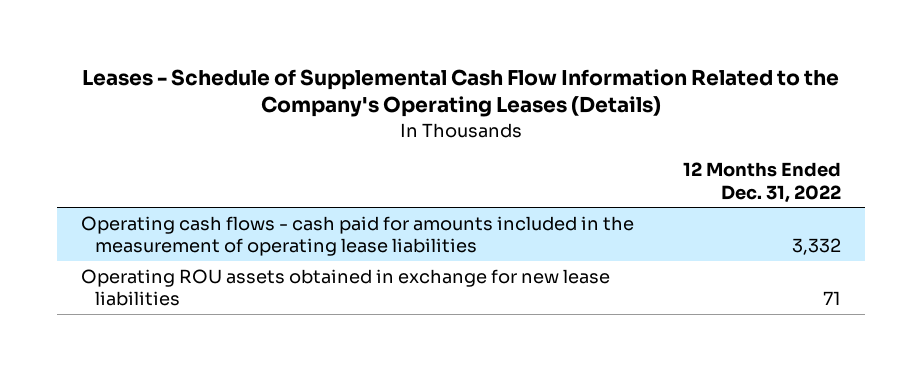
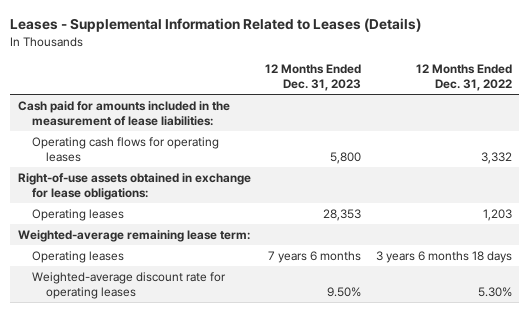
[82,68,840,118] Leases - Schedule of Supplemental Cash Flow Information Related to the Company's Operating Leases (Details) -> [10,18,422,33] Leases - Supplemental Information Related to Leases (Details)
none -> [265,63,362,91] 12 Months Ended Dec. 31, 2023
[81,268,611,307] Operating ROU assets obtained in exchange for new lease liabilities -> none
none -> [17,100,230,127] Cash paid for amounts included in the measurement of lease liabilities:
[81,215,635,257] Operating cash flows - cash paid for amounts included in the measurement of operating lease liabilities -> [31,136,219,163] Operating cash flows for operating leases
none -> [17,172,251,201] Right-of-use assets obtained in exchange for lease obligations:
none -> [31,208,124,221] Operating leases
none -> [17,229,250,242] Weighted-average remaining lease term:
none -> [31,250,124,263] Operating leases
none -> [31,271,226,300] Weighted-average discount rate for operating leases

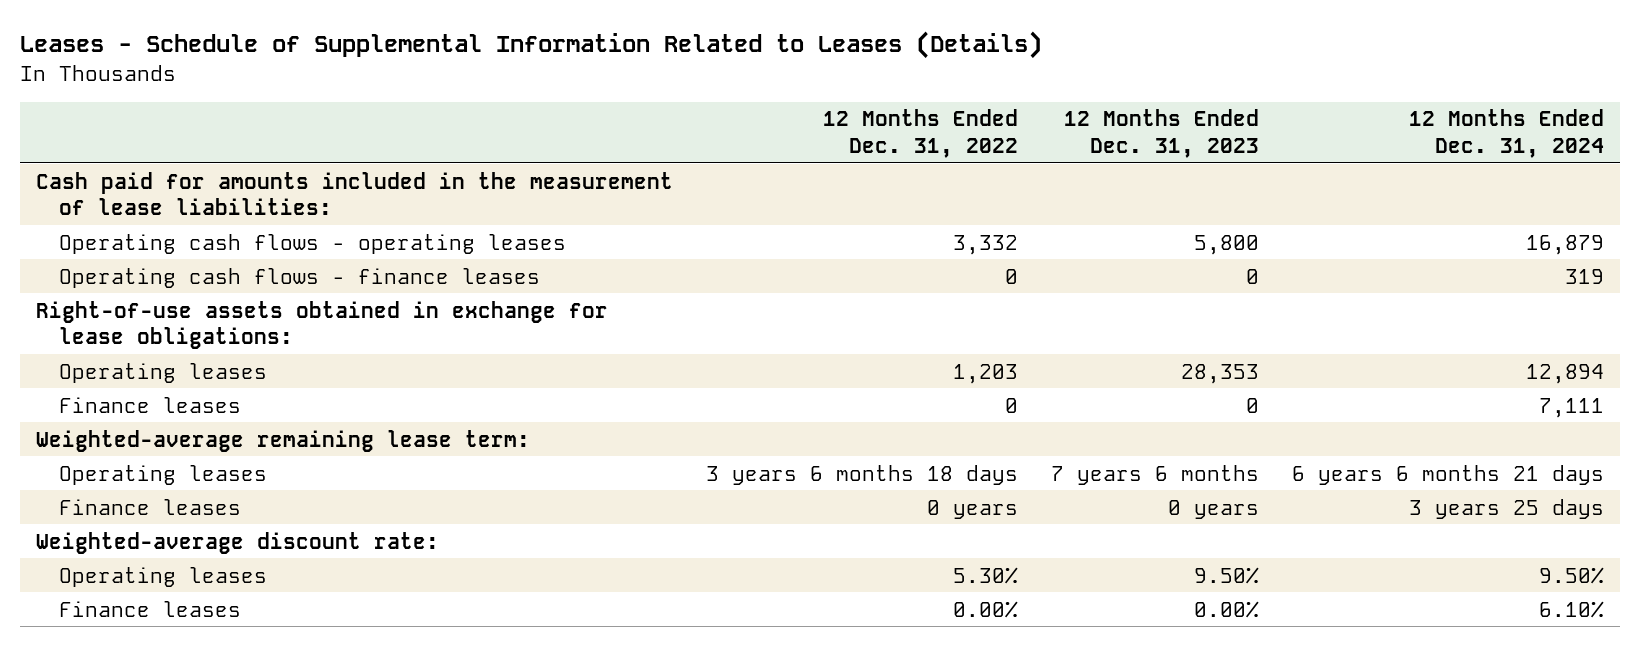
[10,18,422,33] Leases - Supplemental Information Related to Leases (Details) -> [19,31,1042,60] Leases - Schedule of Supplemental Information Related to Leases (Details)
none -> [1408,109,1604,158] 12 Months Ended Dec. 31, 2024
[31,136,219,163] Operating cash flows for operating leases -> [59,233,567,254] Operating cash flows - operating leases
none -> [59,267,541,288] Operating cash flows - finance leases
none -> [59,396,242,413] Finance leases
none -> [59,498,242,515] Finance leases
none -> [36,531,440,554] Weighted-average discount rate:
[31,271,226,300] Weighted-average discount rate for operating leases -> [59,566,268,587] Operating leases
none -> [59,600,242,617] Finance leases

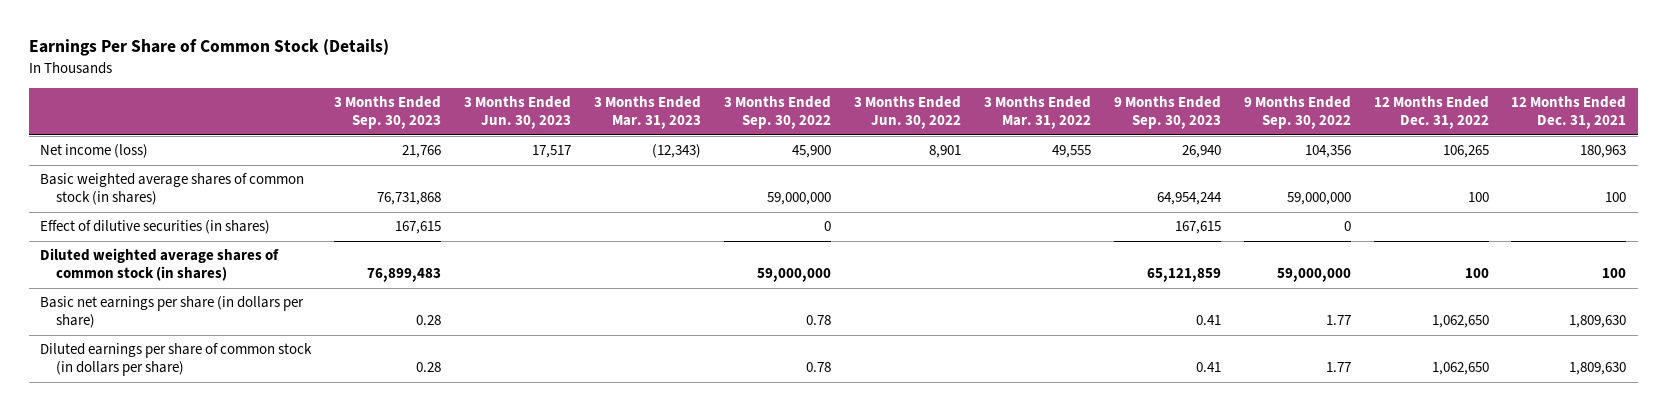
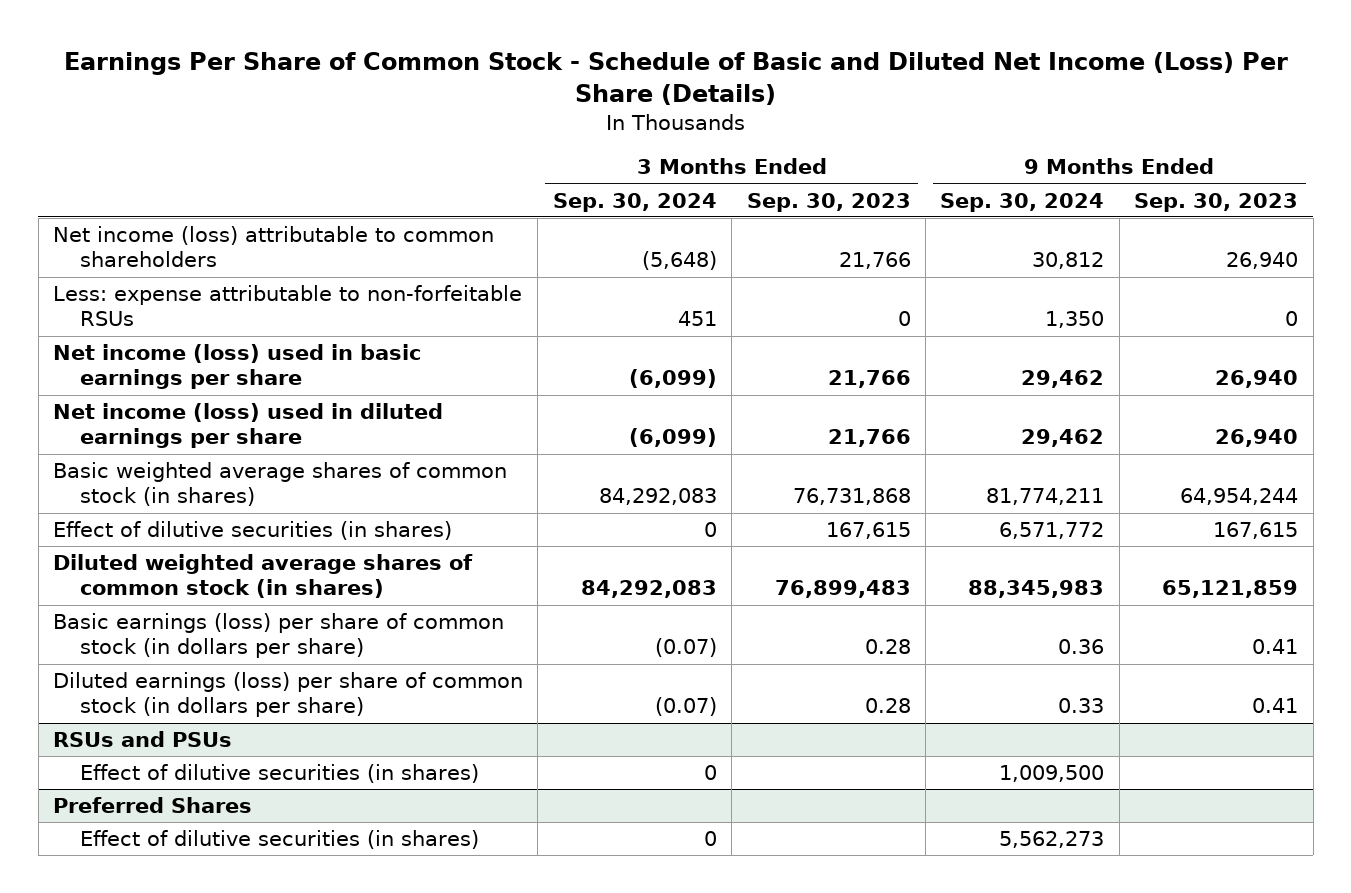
[29,39,390,57] Earnings Per Share of Common Stock (Details) -> [63,51,1288,105] Earnings Per Share of Common Stock - Schedule of Basic and Diluted Net Income (Loss) Per Share (Details)
[464,96,572,130] 3 Months Ended Jun. 30, 2023 -> none
[594,96,702,130] 3 Months Ended Mar. 31, 2023 -> none
[724,96,832,130] 3 Months Ended Sep. 30, 2022 -> none
[853,96,961,130] 3 Months Ended Jun. 30, 2022 -> none
[983,96,1091,130] 3 Months Ended Mar. 31, 2022 -> none
[1243,96,1351,130] 9 Months Ended Sep. 30, 2022 -> none
[1373,96,1489,130] 12 Months Ended Dec. 31, 2022 -> none
[1511,96,1627,130] 12 Months Ended Dec. 31, 2021 -> none
none -> [552,192,717,212] Sep. 30, 2024
none -> [940,192,1105,212] Sep. 30, 2024
[40,144,149,159] Net income (loss) -> [52,226,494,268] Net income (loss) attributable to common shareholders
none -> [52,285,522,327] Less: expense attributable to non-forfeitable RSUs
none -> [52,344,421,390] Net income (loss) used in basic earnings per share
none -> [52,403,443,449] Net income (loss) used in diluted earnings per share
[40,296,305,329] Basic net earnings per share (in dollars per share) -> [52,613,504,659] Basic earnings (loss) per share of common stock (in dollars per share)
[40,343,313,377] Diluted earnings per share of common stock (in dollars per share) -> [52,672,523,718] Diluted earnings (loss) per share of common stock (in dollars per share)
none -> [52,731,232,748] RSUs and PSUs
none -> [80,764,480,784] Effect of dilutive securities (in shares)
none -> [52,797,252,814] Preferred Shares
none -> [80,830,480,850] Effect of dilutive securities (in shares)

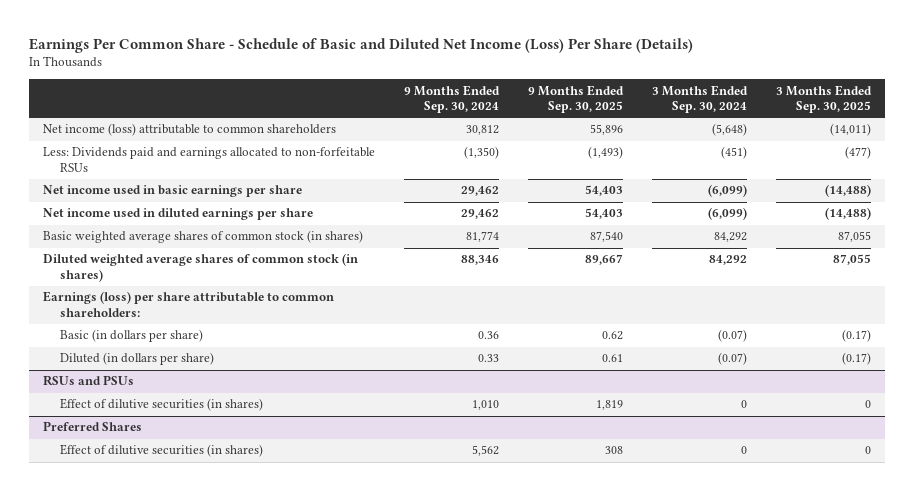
[63,51,1288,105] Earnings Per Share of Common Stock - Schedule of Basic and Diluted Net Income (Loss) Per Share (Details) -> [28,37,693,53] Earnings Per Common Share - Schedule of Basic and Diluted Net Income (Loss) Per Share (Details)
[746,192,911,212] Sep. 30, 2023 -> none
[1134,192,1299,212] Sep. 30, 2023 -> none
none -> [528,84,625,113] 9 Months Ended Sep. 30, 2025
none -> [775,84,872,113] 3 Months Ended Sep. 30, 2025
[52,521,452,541] Effect of dilutive securities (in shares) -> none
[52,285,522,327] Less: expense attributable to non-forfeitable RSUs -> [43,147,376,172] Less: Dividends paid and earnings allocated to non-forfeitable RSUs
[677,311,717,327] 451 -> [720,146,747,160] (451)
[1045,311,1105,329] 1,350 -> [464,146,500,160] (1,350)
[52,344,421,390] Net income (loss) used in basic earnings per share -> [43,185,303,198] Net income used in basic earnings per share
[52,403,443,449] Net income (loss) used in diluted earnings per share -> [43,208,314,221] Net income used in diluted earnings per share
[598,488,717,506] 84,292,083 -> [713,232,747,243] 84,292
[986,488,1105,506] 81,774,211 -> [466,231,500,243] 81,774
[580,580,717,599] 84,292,083 -> [708,255,747,266] 84,292
[968,580,1105,599] 88,345,983 -> [461,255,500,266] 88,346
none -> [43,291,335,317] Earnings (loss) per share attributable to common shareholders:
[52,613,504,659] Basic earnings (loss) per share of common stock (in dollars per share) -> [60,329,204,343] Basic (in dollars per share)
[52,672,523,718] Diluted earnings (loss) per share of common stock (in dollars per share) -> [60,352,215,366] Diluted (in dollars per share)
[999,765,1105,783] 1,009,500 -> [472,400,500,411] 1,010
[999,831,1105,849] 5,562,273 -> [472,445,500,457] 5,562

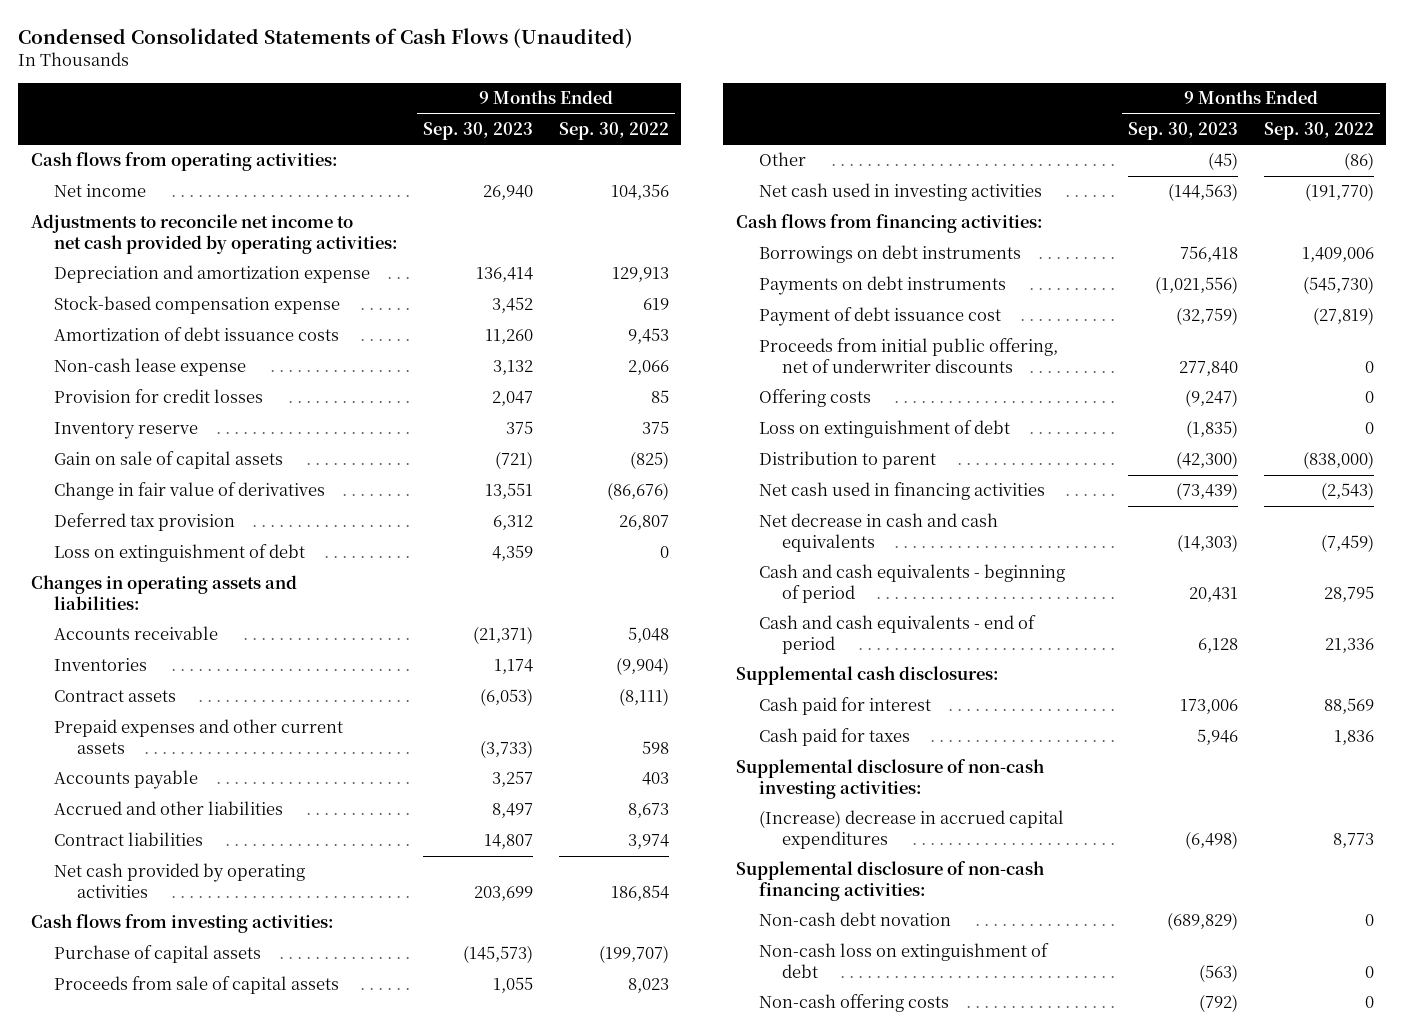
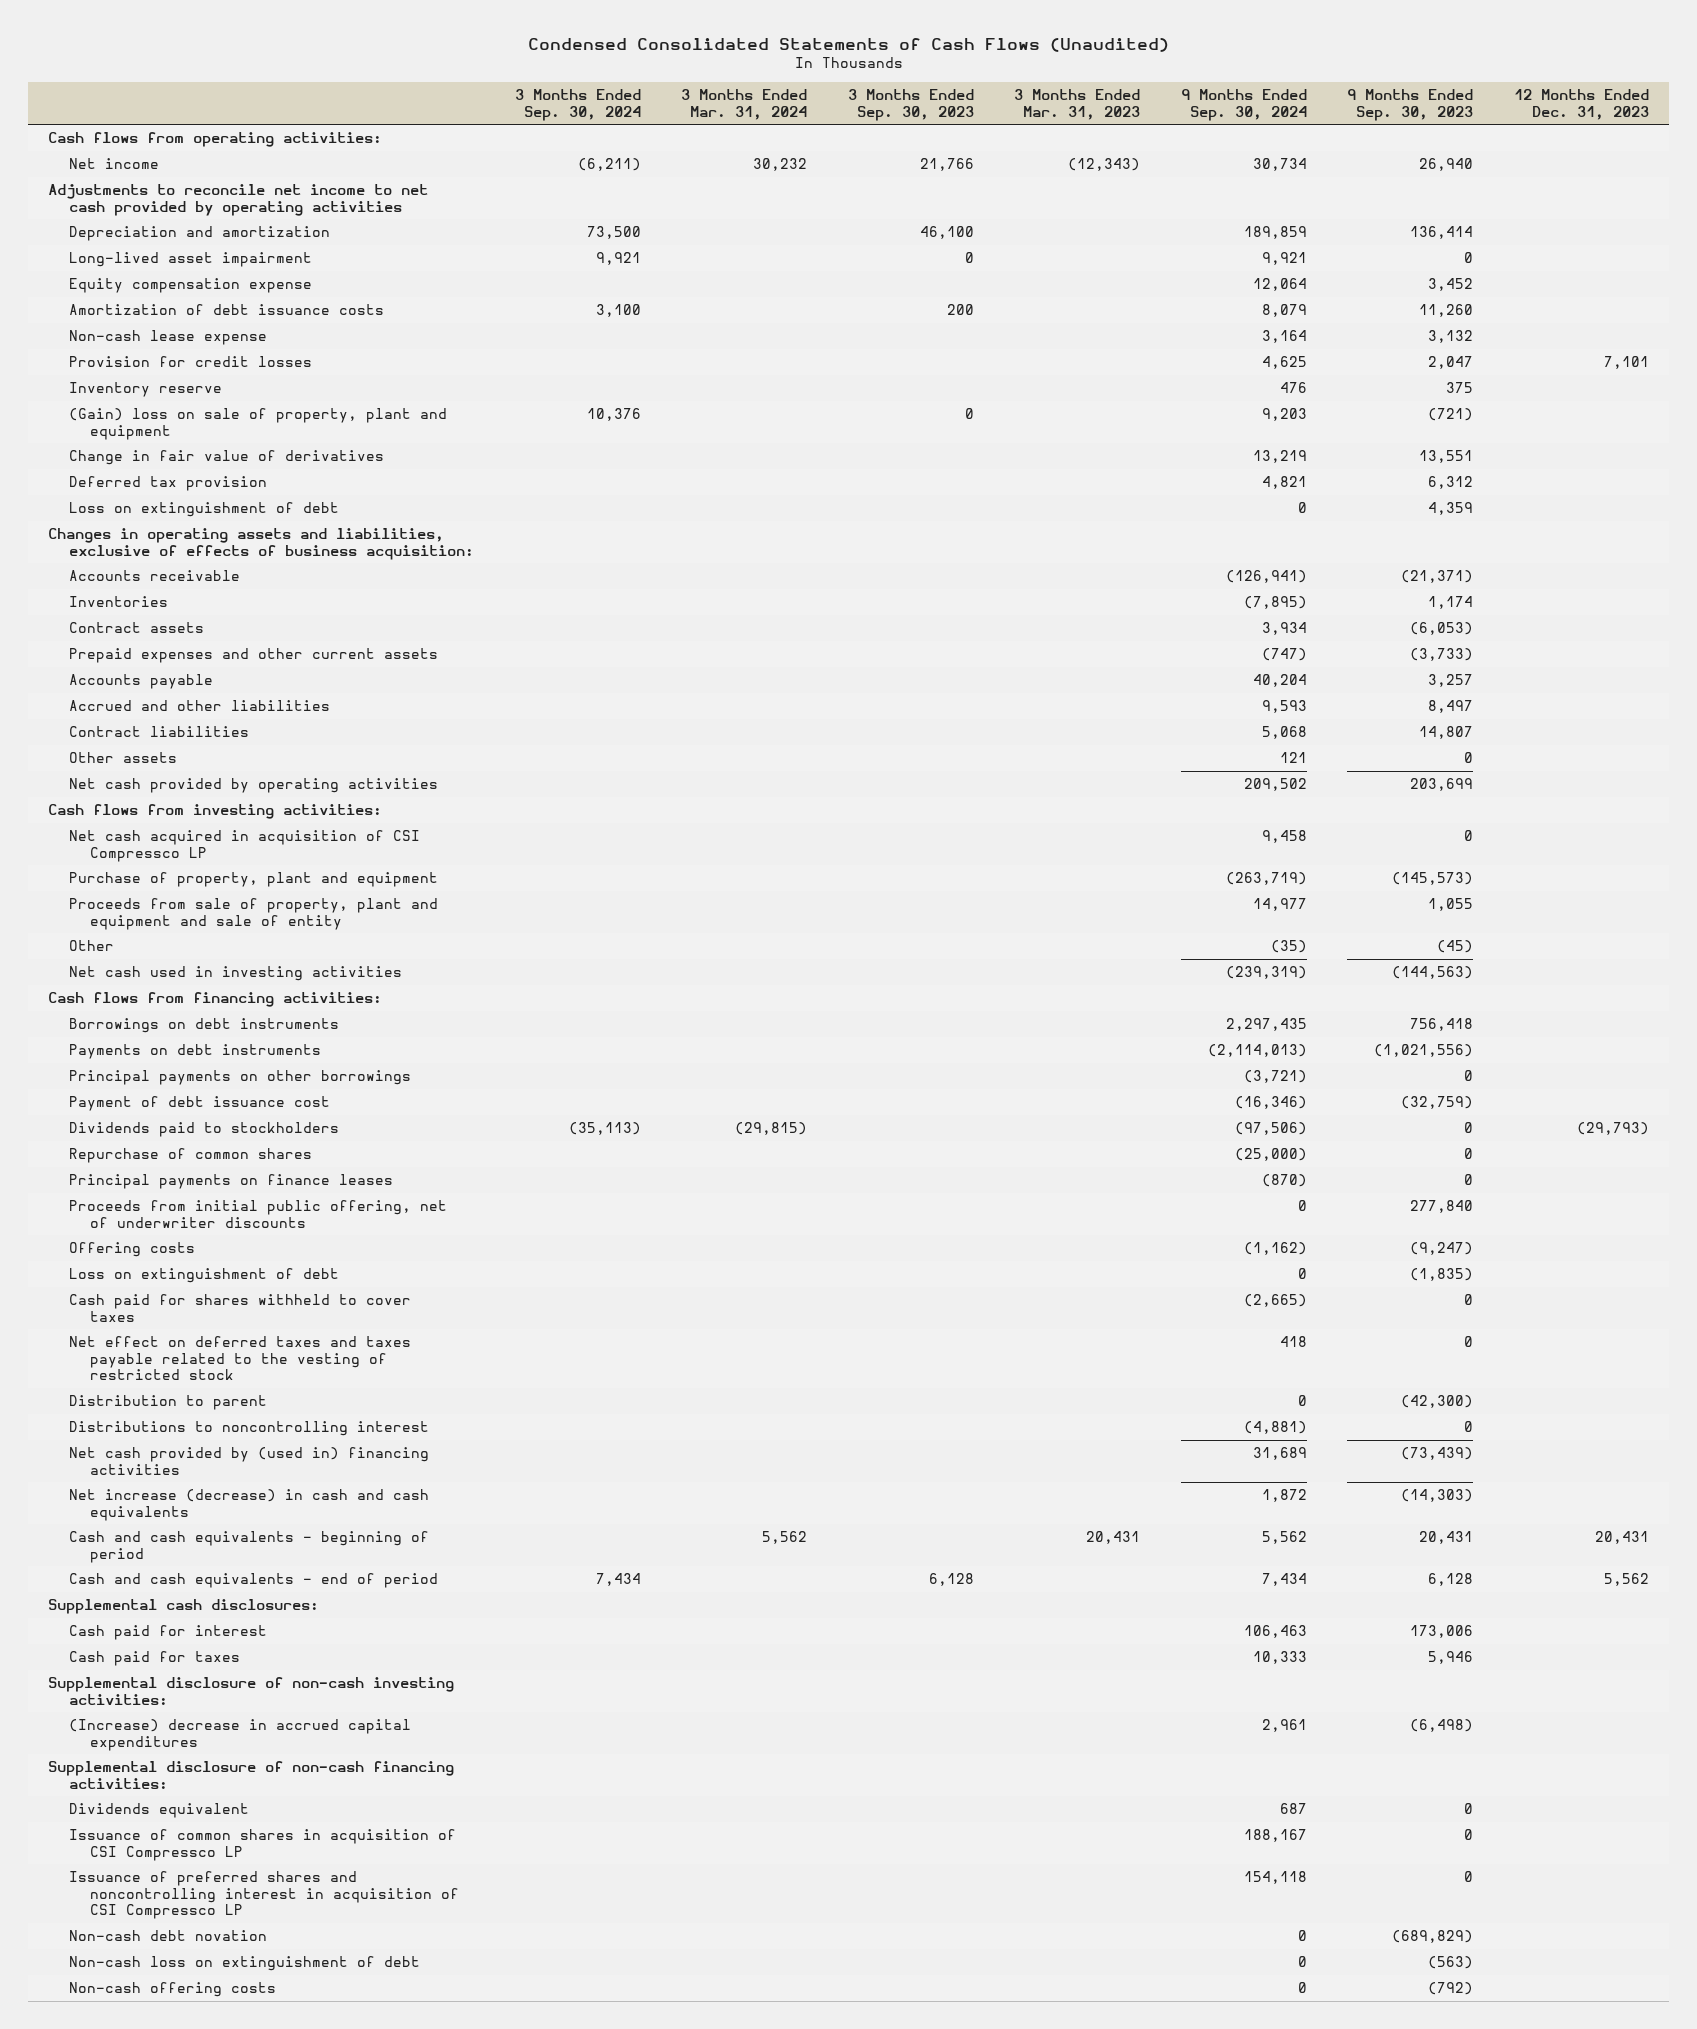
[558,121,669,140] Sep. 30, 2022 -> none
none -> [514,89,641,121] 3 Months Ended Sep. 30, 2024
none -> [681,89,808,120] 3 Months Ended Mar. 31, 2024
none -> [847,89,974,121] 3 Months Ended Sep. 30, 2023
none -> [1014,89,1141,120] 3 Months Ended Mar. 31, 2023
none -> [1180,89,1307,121] 9 Months Ended Sep. 30, 2024
none -> [1513,89,1649,120] 12 Months Ended Dec. 31, 2023
[30,214,398,254] Adjustments to reconcile net income to net cash provided by operating activities: -> [48,184,429,216] Adjustments to reconcile net income to net cash provided by operating activities
[53,265,370,284] Depreciation and amortization expense -> [69,226,331,242] Depreciation and amortization
none -> [69,252,313,268] Long-lived asset impairment
[53,296,340,315] Stock-based compensation expense -> [69,278,313,294] Equity compensation expense
[53,451,283,470] Gain on sale of capital assets -> [69,408,448,440] (Gain) loss on sale of property, plant and equipment
[30,575,297,610] Changes in operating assets and liabilities: -> [48,528,475,560] Changes in operating assets and liabilities, exclusive of effects of business acquisition:
none -> [69,752,178,764] Other assets
none -> [69,830,421,862] Net cash acquired in acquisition of CSI Compressco LP
[53,945,261,964] Purchase of capital assets -> [69,872,439,888] Purchase of property, plant and equipment
[53,976,339,995] Proceeds from sale of capital assets -> [69,898,439,930] Proceeds from sale of property, plant and equipment and sale of entity
none -> [69,1070,412,1086] Principal payments on other borrowings
none -> [69,1122,340,1138] Dividends paid to stockholders
none -> [69,1148,313,1164] Repurchase of common shares
none -> [69,1174,394,1190] Principal payments on finance leases
none -> [69,1294,412,1322] Cash paid for shares withheld to cover taxes
none -> [69,1336,412,1380] Net effect on deferred taxes and taxes payable related to the vesting of restricted stock
none -> [69,1421,430,1437] Distributions to noncontrolling interest
[758,482,1045,501] Net cash used in financing activities -> [69,1447,430,1475] Net cash provided by (used in) financing activities
[758,513,998,552] Net decrease in cash and cash equivalents -> [69,1489,430,1521] Net increase (decrease) in cash and cash equivalents
none -> [69,1803,250,1819] Dividends equivalent
none -> [69,1829,457,1861] Issuance of common shares in acquisition of CSI Compressco LP
none -> [69,1871,459,1919] Issuance of preferred shares and noncontrolling interest in acquisition of CSI Compressco LP

